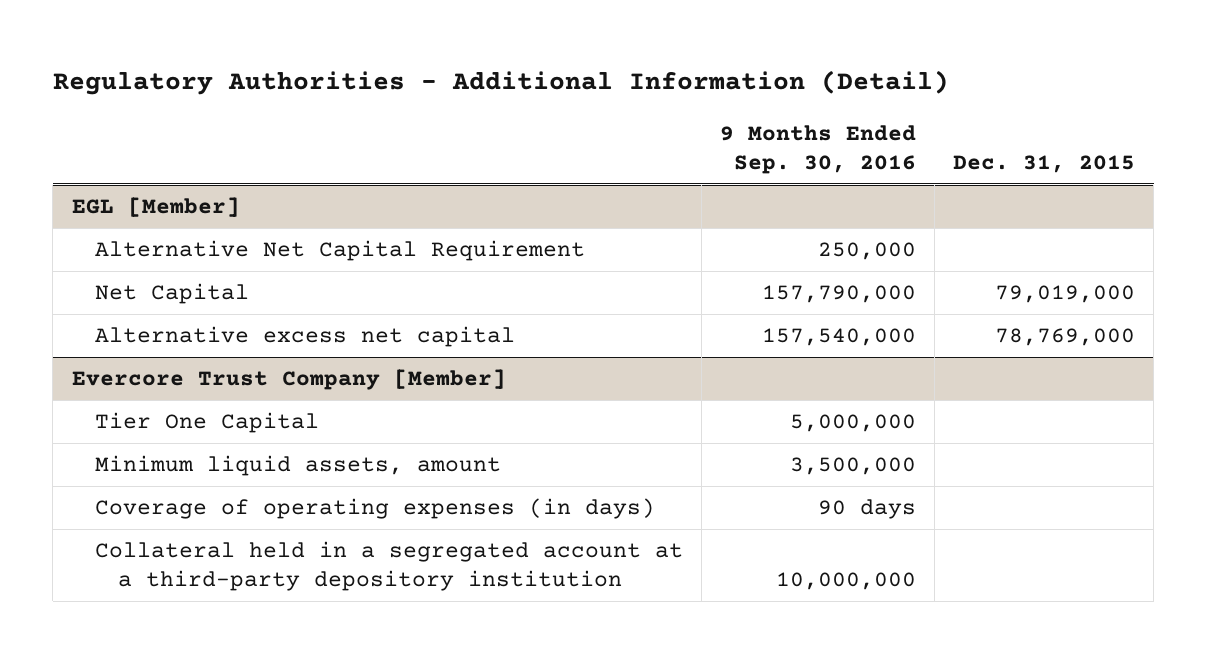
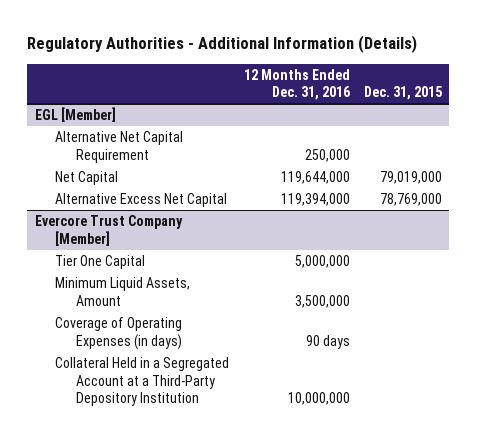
[52,69,949,95] Regulatory Authorities - Additional Information (Detail) -> [27,35,418,54] Regulatory Authorities - Additional Information (Details)
[719,125,916,174] 9 Months Ended Sep. 30, 2016 -> none
none -> [243,68,350,101] 12 Months Ended Dec. 31, 2016
[94,326,515,348] Alternative excess net capital -> [55,193,228,208] Alternative Excess Net Capital
[94,455,501,477] Minimum liquid assets, amount -> [55,277,191,306] Minimum Liquid Assets, Amount
[94,498,655,520] Coverage of operating expenses (in days) -> [55,317,183,350] Coverage of Operating Expenses (in days)
[94,541,683,591] Collateral held in a segregated account at a third-party depository institution -> [55,357,230,407] Collateral Held in a Segregated Account at a Third-Party Depository Institution

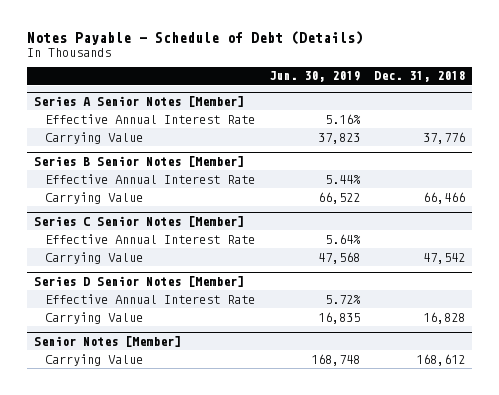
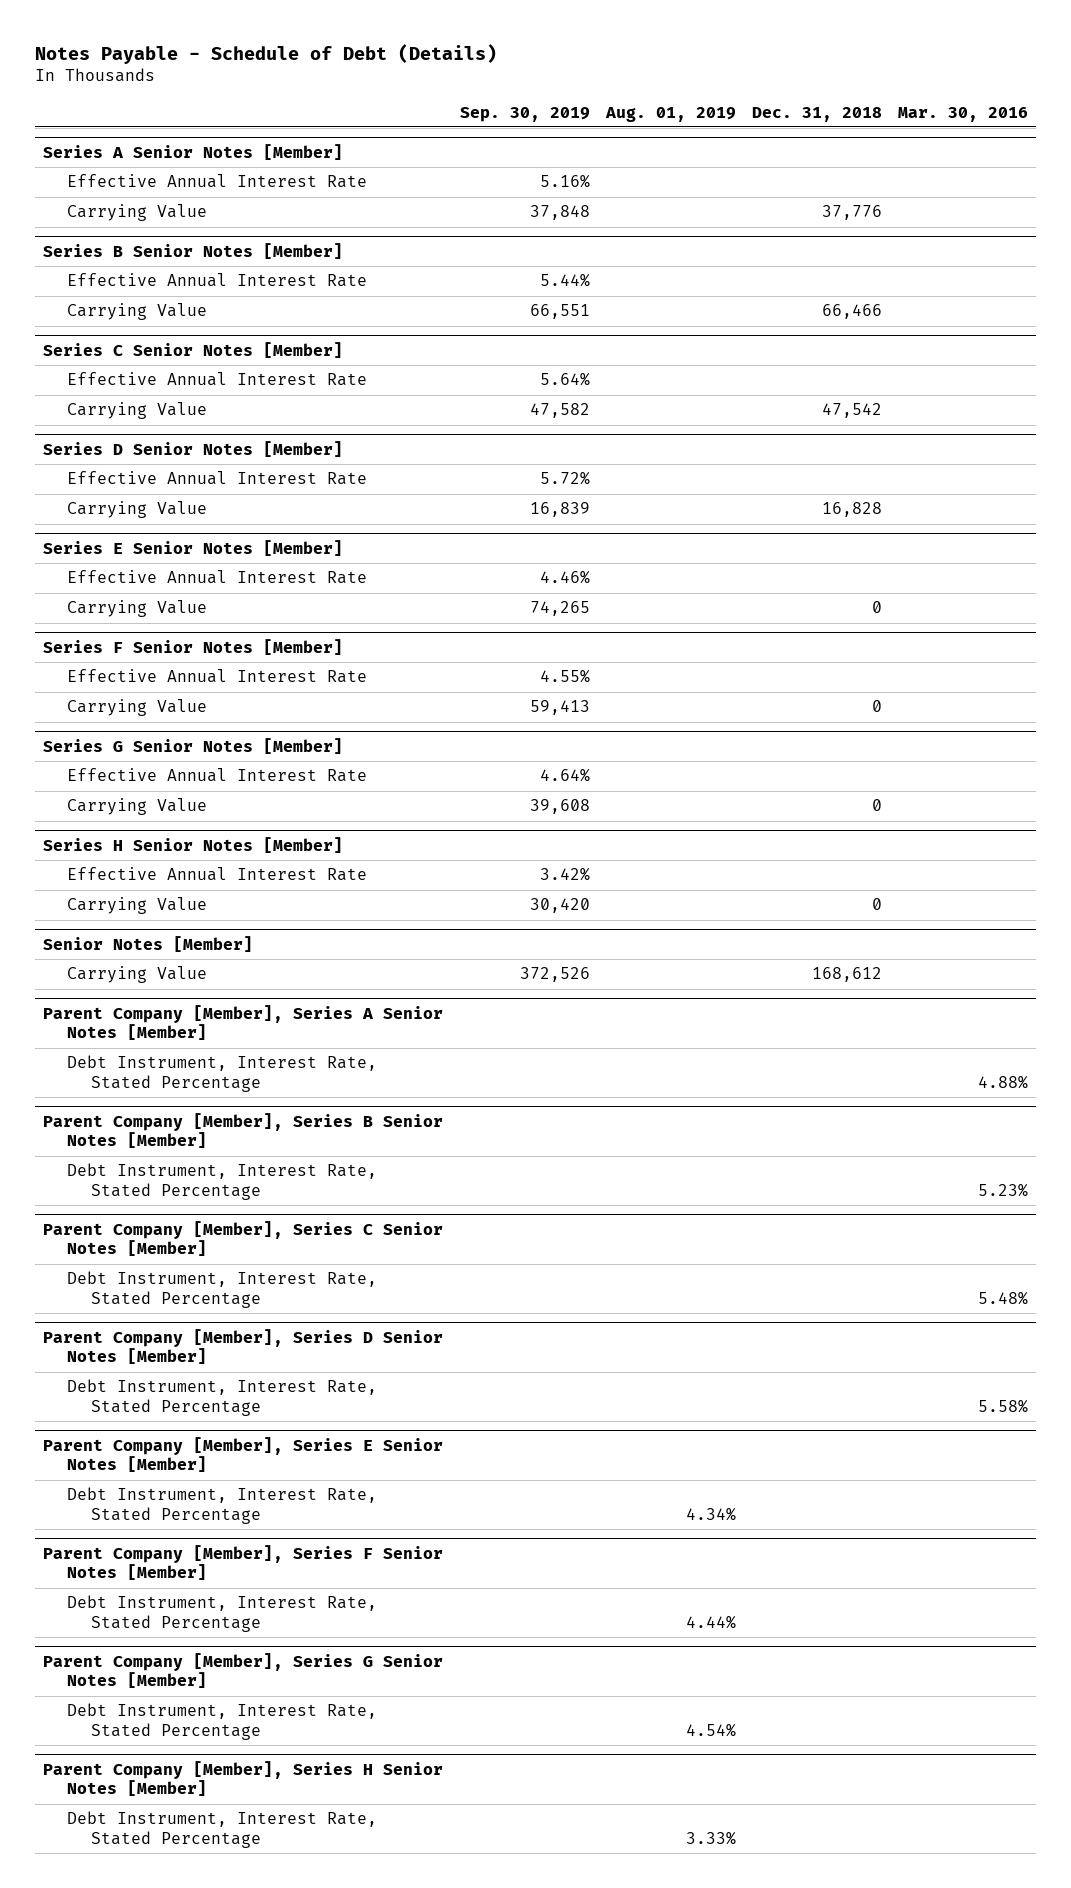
[269,71,361,83] Jun. 30, 2019 -> none
none -> [459,106,590,122] Sep. 30, 2019
none -> [604,106,736,122] Aug. 01, 2019
none -> [897,106,1028,122] Mar. 30, 2016
none -> [43,540,344,557] Series E Senior Notes [Member]
none -> [67,570,368,585] Effective Annual Interest Rate
none -> [67,600,208,618] Carrying Value
none -> [43,639,344,656] Series F Senior Notes [Member]
none -> [67,669,368,684] Effective Annual Interest Rate
none -> [67,699,208,717] Carrying Value
none -> [43,738,344,755] Series G Senior Notes [Member]
none -> [67,768,368,783] Effective Annual Interest Rate
none -> [67,798,208,816] Carrying Value
none -> [43,837,344,854] Series H Senior Notes [Member]
none -> [67,867,368,882] Effective Annual Interest Rate
none -> [67,897,208,915] Carrying Value
none -> [43,1005,444,1041] Parent Company [Member], Series A Senior Notes [Member]
none -> [67,1055,378,1092] Debt Instrument, Interest Rate, Stated Percentage
none -> [43,1113,444,1149] Parent Company [Member], Series B Senior Notes [Member]
none -> [67,1163,378,1200] Debt Instrument, Interest Rate, Stated Percentage
none -> [43,1221,444,1257] Parent Company [Member], Series C Senior Notes [Member]
none -> [67,1271,378,1308] Debt Instrument, Interest Rate, Stated Percentage
none -> [43,1329,444,1365] Parent Company [Member], Series D Senior Notes [Member]
none -> [67,1379,378,1416] Debt Instrument, Interest Rate, Stated Percentage
none -> [43,1437,444,1473] Parent Company [Member], Series E Senior Notes [Member]
none -> [67,1487,378,1524] Debt Instrument, Interest Rate, Stated Percentage
none -> [43,1545,444,1581] Parent Company [Member], Series F Senior Notes [Member]
none -> [67,1595,378,1632] Debt Instrument, Interest Rate, Stated Percentage
none -> [43,1653,444,1689] Parent Company [Member], Series G Senior Notes [Member]
none -> [67,1703,378,1740] Debt Instrument, Interest Rate, Stated Percentage
none -> [43,1761,444,1797] Parent Company [Member], Series H Senior Notes [Member]
none -> [67,1811,378,1848] Debt Instrument, Interest Rate, Stated Percentage

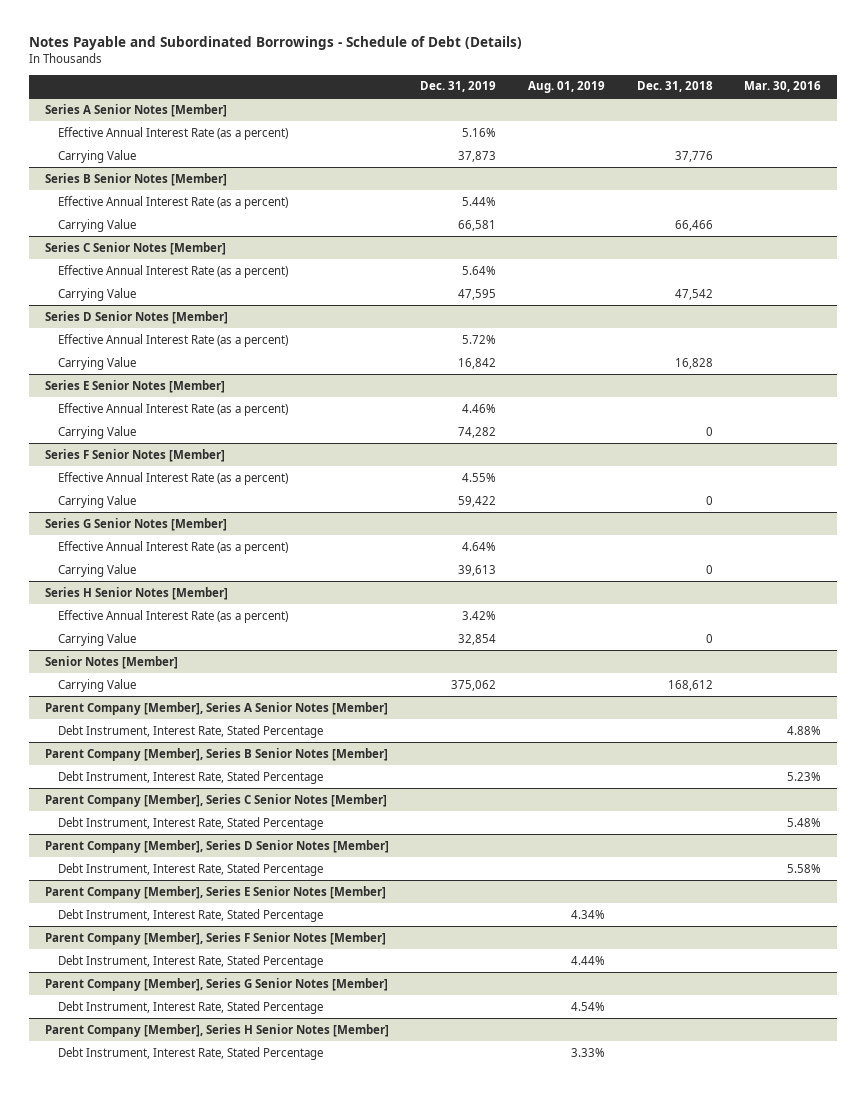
[35,44,498,65] Notes Payable - Schedule of Debt (Details) -> [28,36,522,51] Notes Payable and Subordinated Borrowings - Schedule of Debt (Details)
[459,106,590,122] Sep. 30, 2019 -> none
none -> [420,81,497,93] Dec. 31, 2019
[67,174,368,189] Effective Annual Interest Rate -> [58,126,289,140] Effective Annual Interest Rate (as a percent)
[67,273,368,288] Effective Annual Interest Rate -> [58,195,289,209] Effective Annual Interest Rate (as a percent)
[67,372,368,387] Effective Annual Interest Rate -> [58,264,289,278] Effective Annual Interest Rate (as a percent)
[67,471,368,486] Effective Annual Interest Rate -> [58,333,289,347] Effective Annual Interest Rate (as a percent)
[67,570,368,585] Effective Annual Interest Rate -> [58,402,289,416] Effective Annual Interest Rate (as a percent)
[67,669,368,684] Effective Annual Interest Rate -> [58,471,289,485] Effective Annual Interest Rate (as a percent)
[67,768,368,783] Effective Annual Interest Rate -> [58,540,289,554] Effective Annual Interest Rate (as a percent)
[67,867,368,882] Effective Annual Interest Rate -> [58,609,289,623] Effective Annual Interest Rate (as a percent)

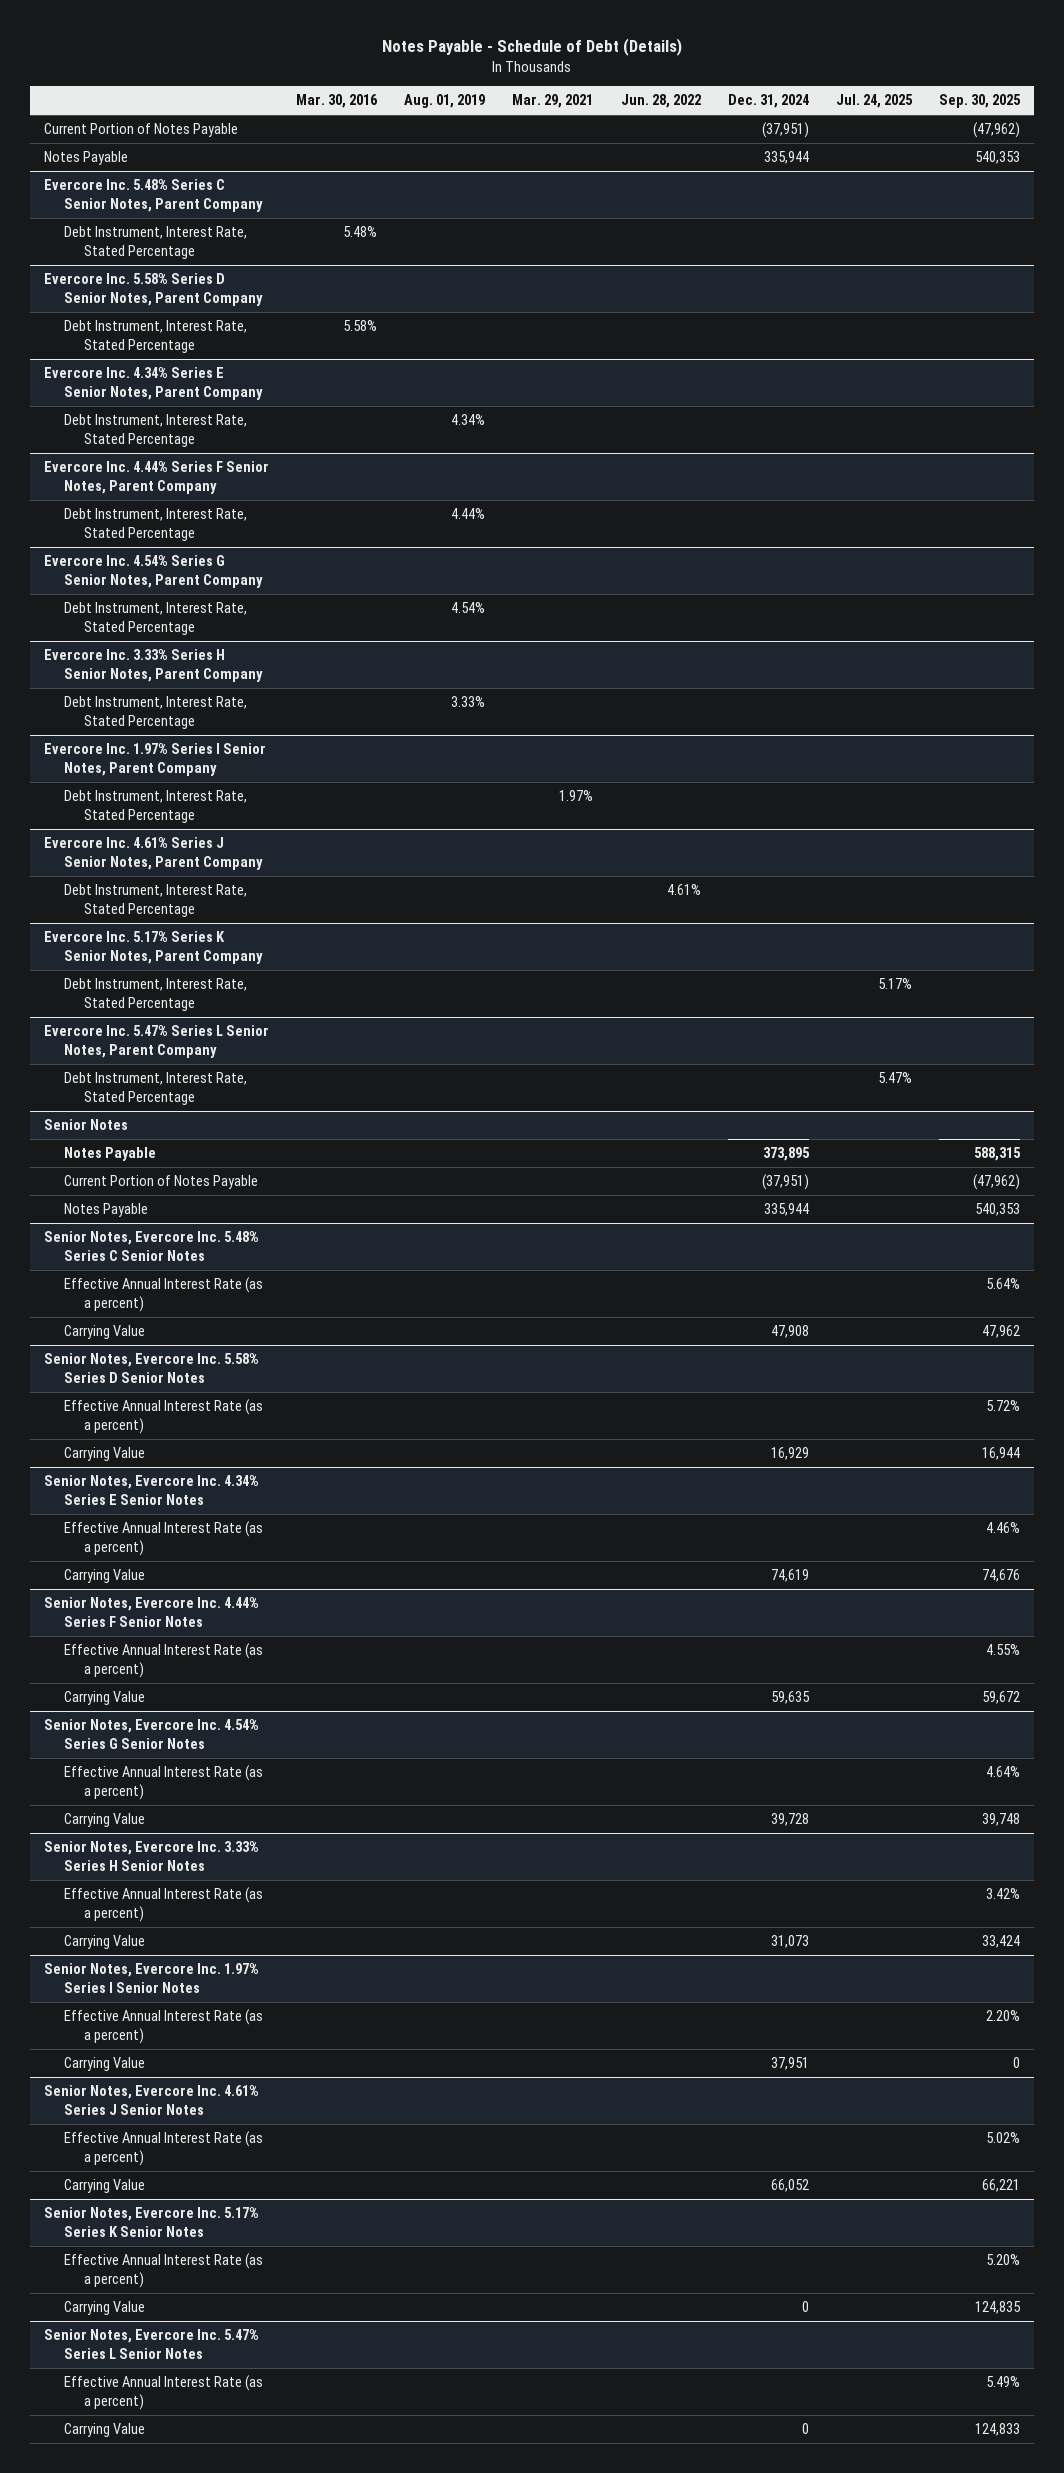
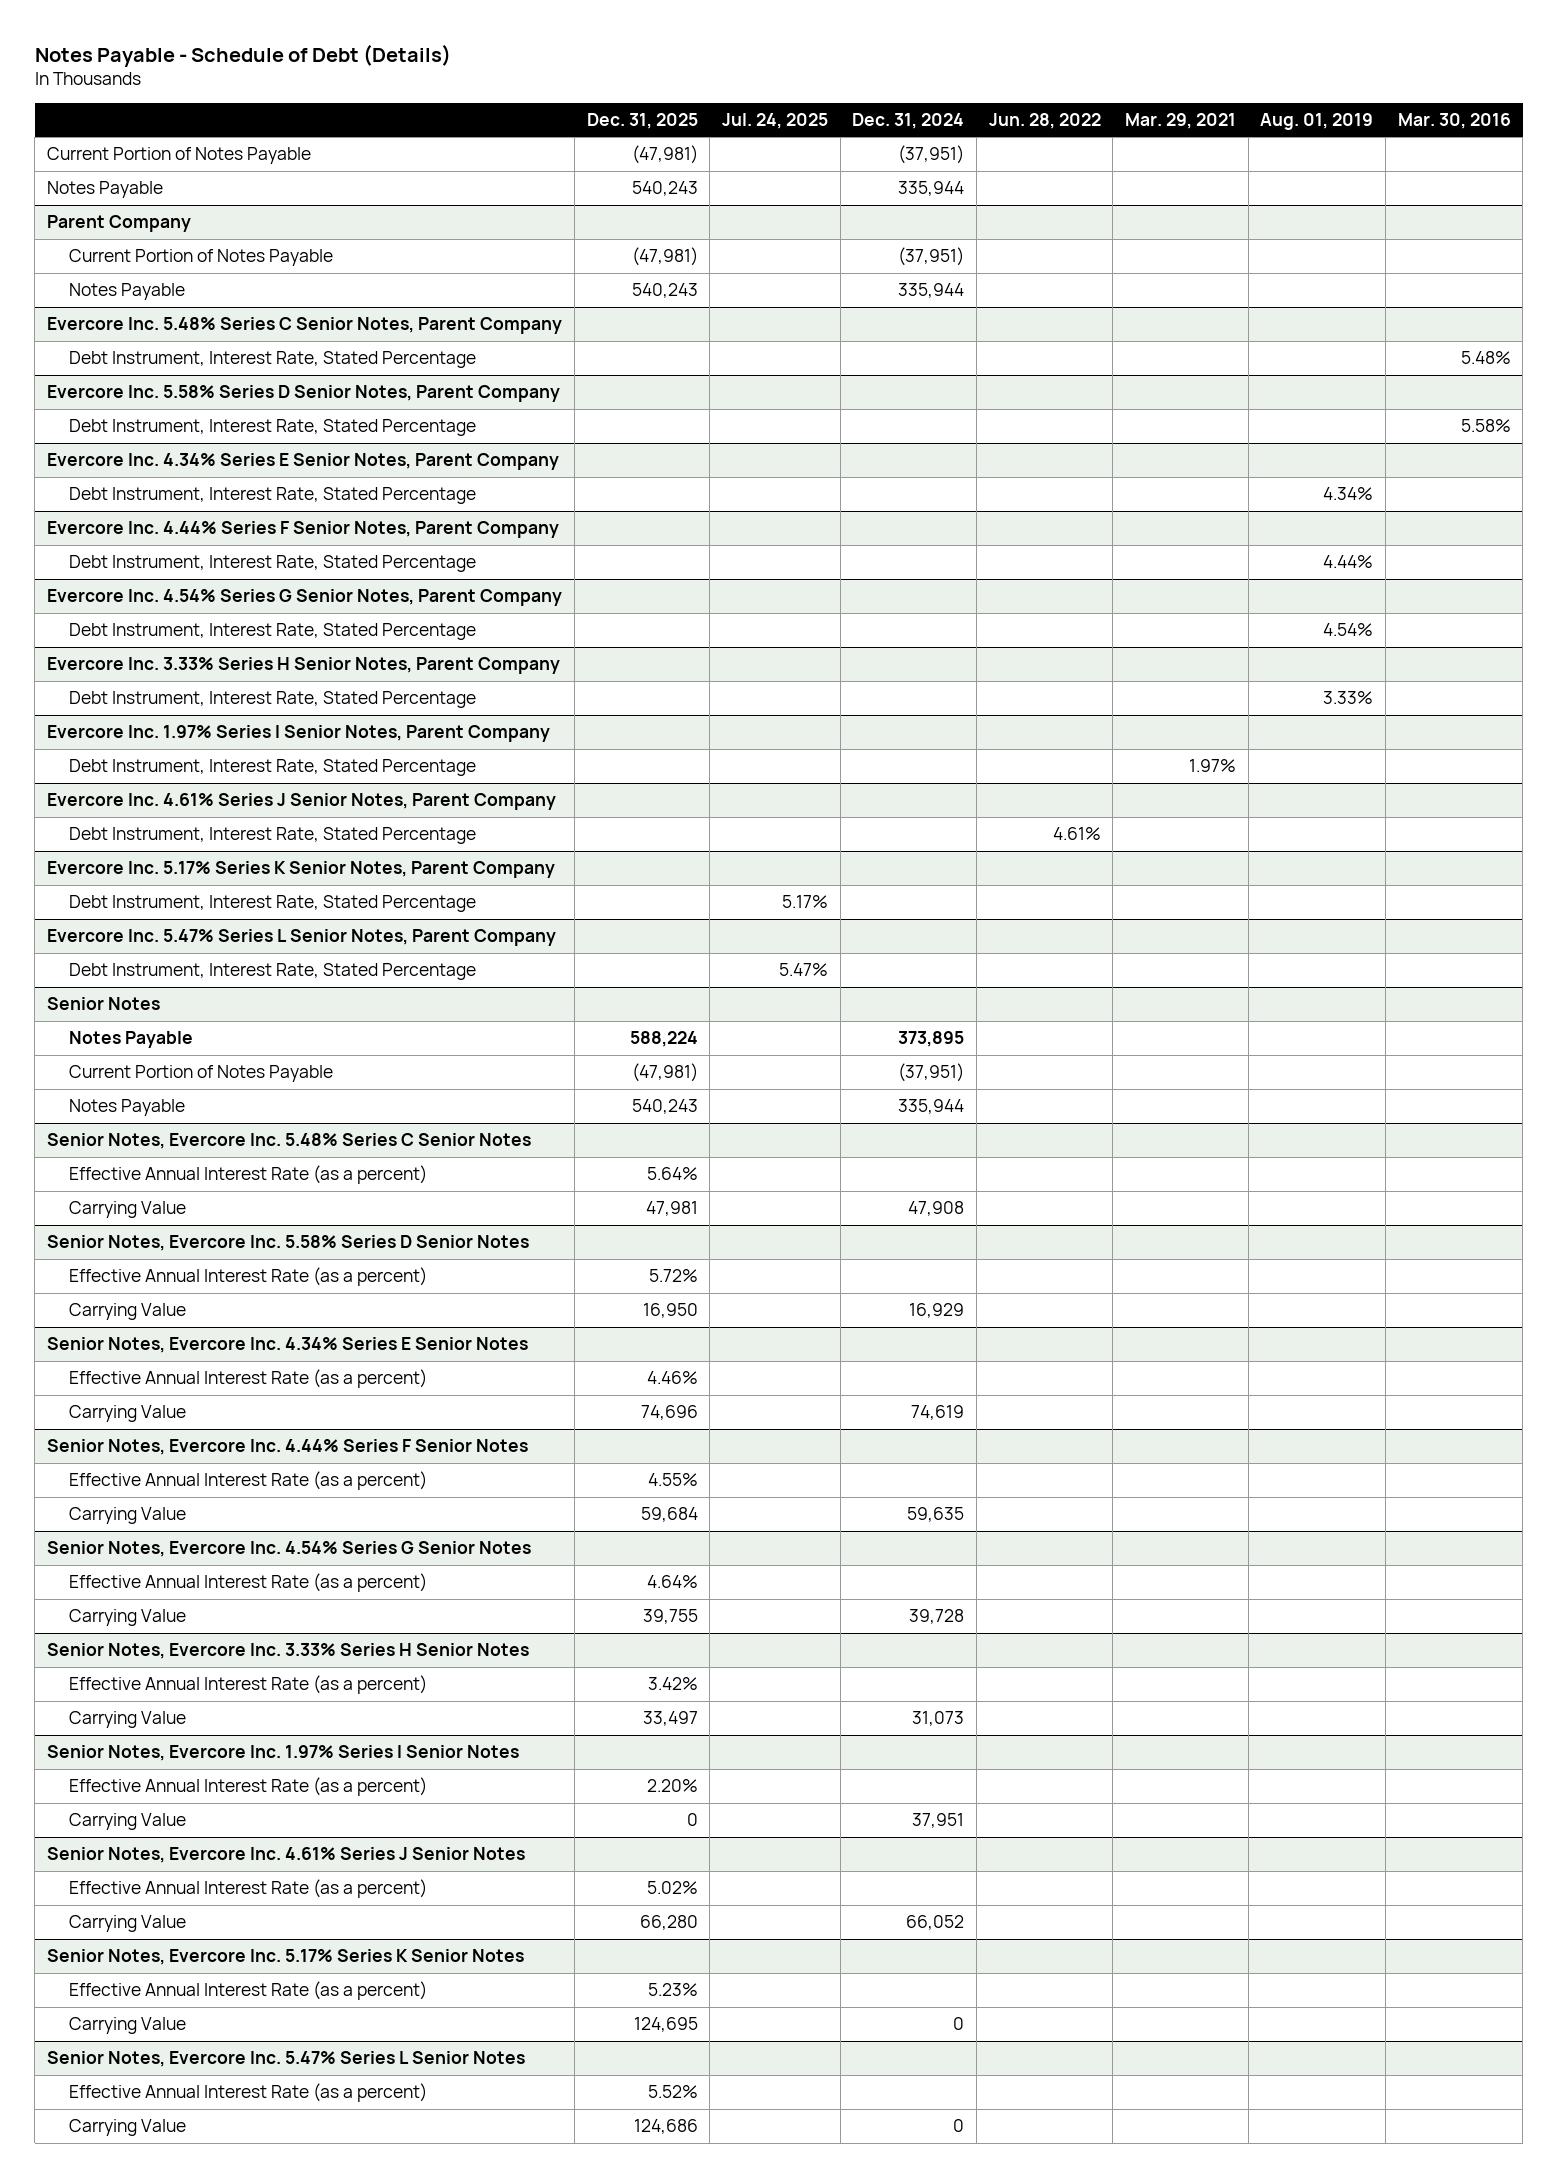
[939,94,1022,109] Sep. 30, 2025 -> none
none -> [586,112,698,129] Dec. 31, 2025
none -> [47,215,192,233] Parent Company
none -> [68,249,333,267] Current Portion of Notes Payable
none -> [68,283,185,301] Notes Payable

